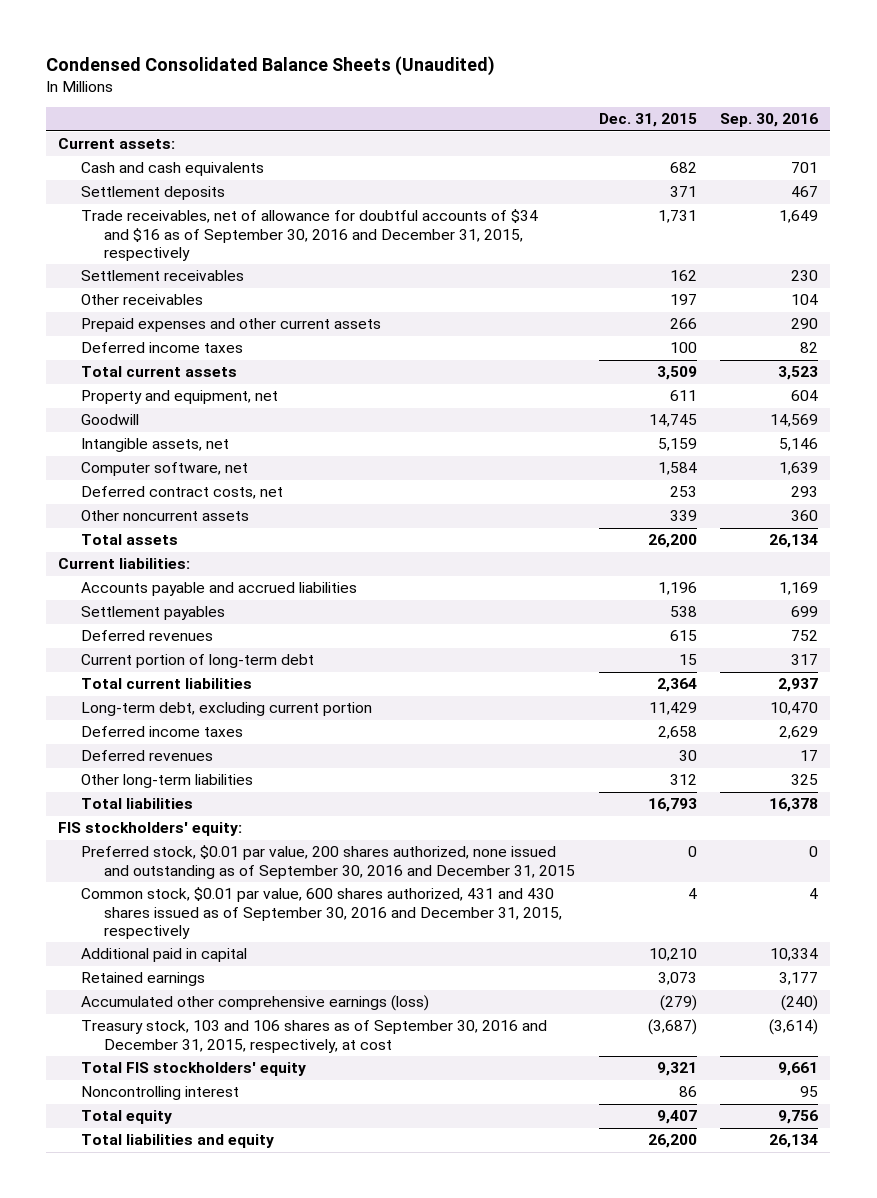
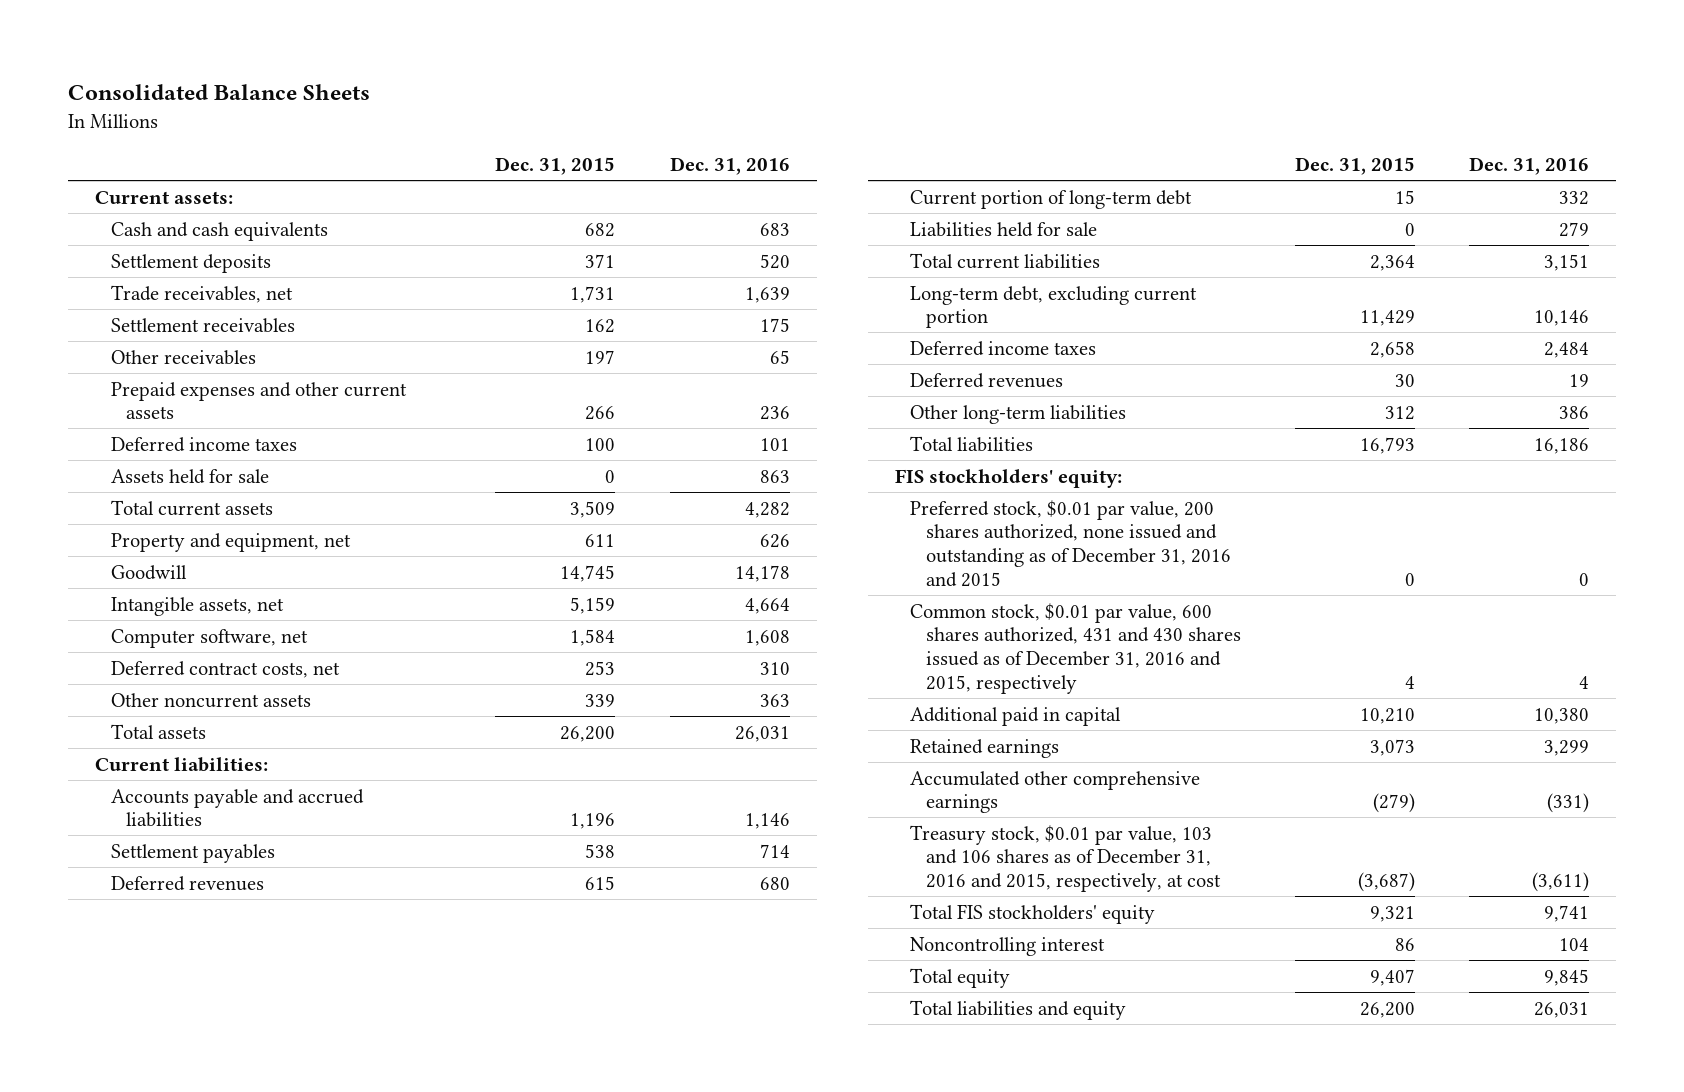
[46,55,496,76] Condensed Consolidated Balance Sheets (Unaudited) -> [68,84,371,101] Consolidated Balance Sheets
[720,113,819,128] Sep. 30, 2016 -> none
none -> [669,156,790,175] Dec. 31, 2016
[81,209,539,261] Trade receivables, net of allowance for doubtful accounts of $34 and $16 as of September 30, 2016 and December 31, 2015, respectively -> [110,284,293,303] Trade receivables, net
none -> [110,468,269,484] Assets held for sale
none -> [910,221,1098,237] Liabilities held for sale
[81,845,575,879] Preferred stock, $0.01 par value, 200 shares authorized, none issued and outstanding as of September 30, 2016 and December 31, 2015 -> [910,499,1231,587] Preferred stock, $0.01 par value, 200 shares authorized, none issued and outstanding as of December 31, 2016 and 2015
[81,887,562,939] Common stock, $0.01 par value, 600 shares authorized, 431 and 430 shares issued as of September 30, 2016 and December 31, 2015, respectively -> [910,602,1241,694] Common stock, $0.01 par value, 600 shares authorized, 431 and 430 shares issued as of December 31, 2016 and 2015, respectively
[81,995,430,1012] Accumulated other comprehensive earnings (loss) -> [910,770,1201,814] Accumulated other comprehensive earnings
[81,1020,548,1053] Treasury stock, 103 and 106 shares as of September 30, 2016 and December 31, 2015, respectively, at cost -> [910,824,1221,893] Treasury stock, $0.01 par value, 103 and 106 shares as of December 31, 2016 and 2015, respectively, at cost

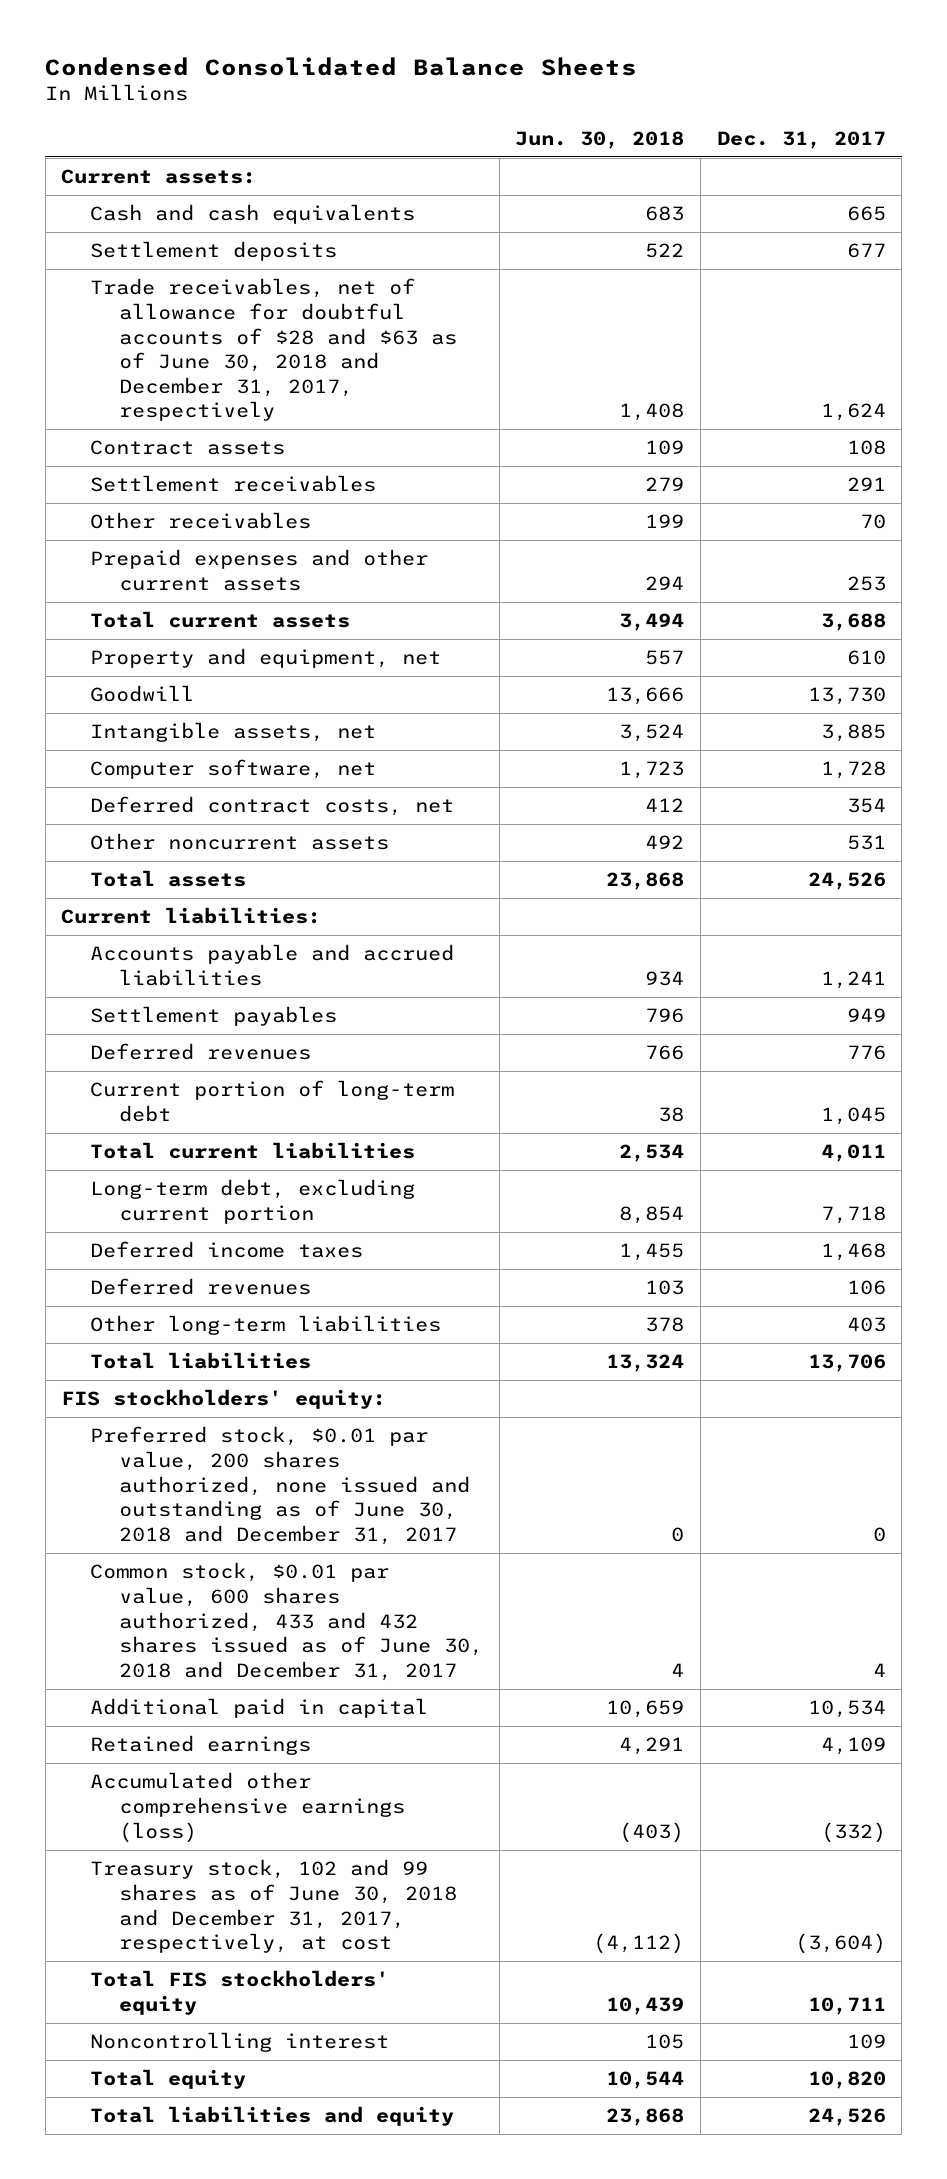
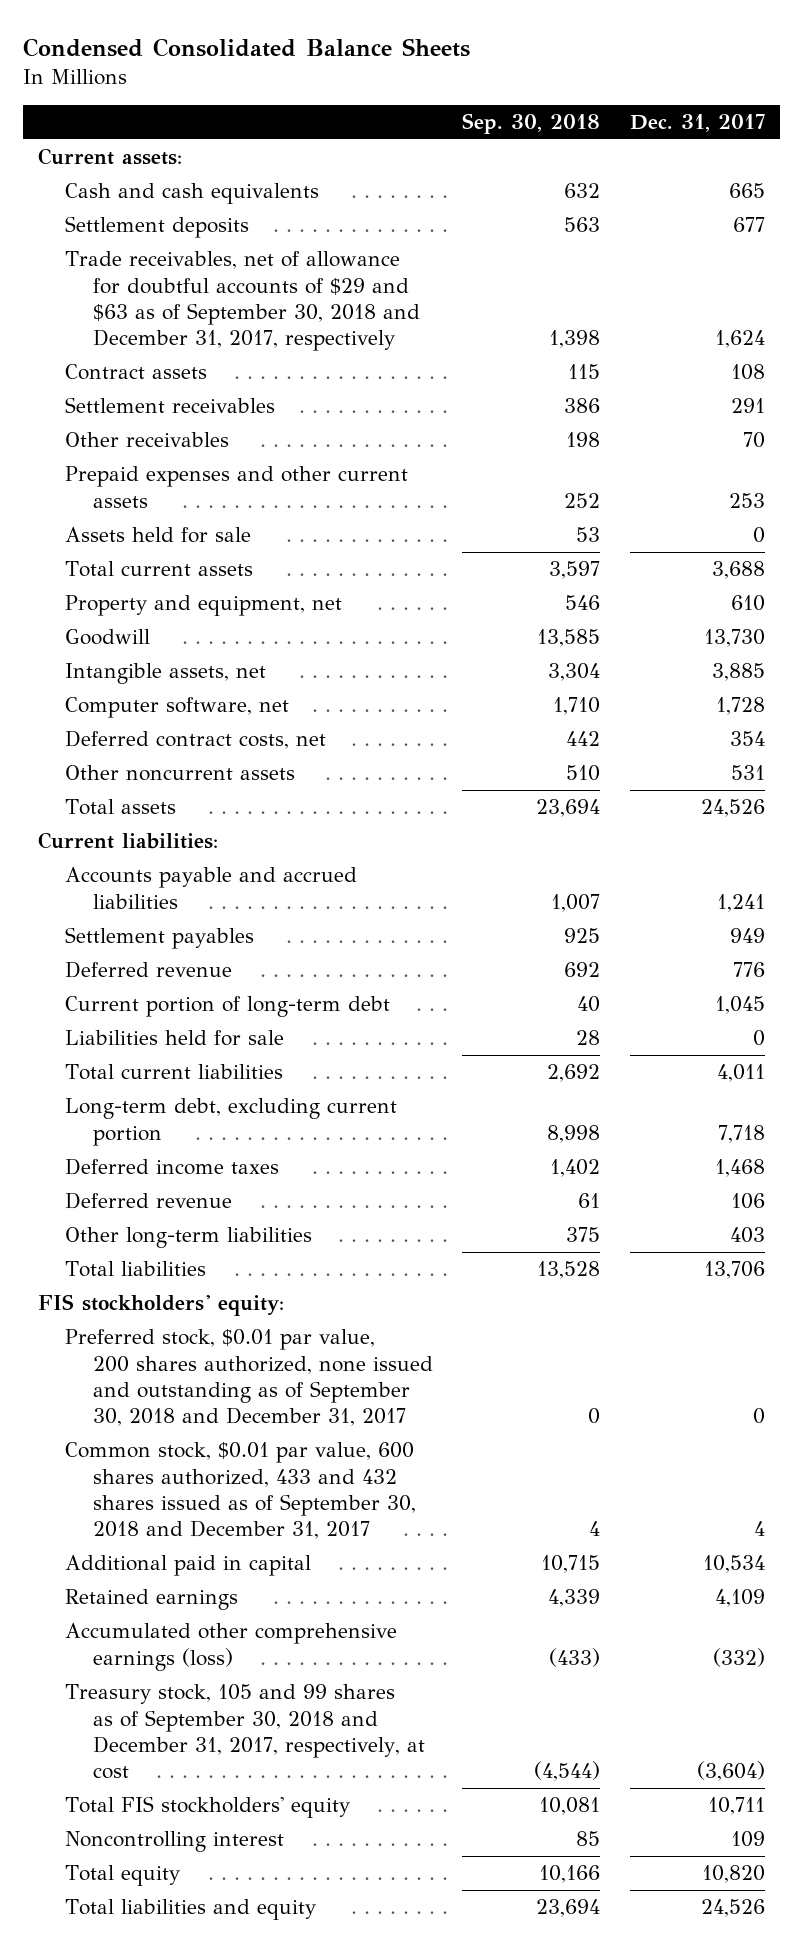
[515,130,685,149] Jun. 30, 2018 -> none
none -> [462,112,601,134] Sep. 30, 2018
[90,278,458,422] Trade receivables, net of allowance for doubtful accounts of $28 and $63 as of June 30, 2018 and December 31, 2017, respectively -> [65,251,420,352] Trade receivables, net of allowance for doubtful accounts of $29 and $63 as of September 30, 2018 and December 31, 2017, respectively
none -> [65,527,252,544] Assets held for sale
[90,1043,312,1061] Deferred revenues -> [65,961,233,979] Deferred revenue
none -> [65,1030,285,1047] Liabilities held for sale
[90,1278,312,1296] Deferred revenues -> none
none -> [65,1192,233,1210] Deferred revenue
[90,1426,471,1545] Preferred stock, $0.01 par value, 200 shares authorized, none issued and outstanding as of June 30, 2018 and December 31, 2017 -> [65,1329,433,1427] Preferred stock, $0.01 par value, 200 shares authorized, none issued and outstanding as of September 30, 2018 and December 31, 2017
[90,1562,484,1681] Common stock, $0.01 par value, 600 shares authorized, 433 and 432 shares issued as of June 30, 2018 and December 31, 2017 -> [65,1442,416,1540] Common stock, $0.01 par value, 600 shares authorized, 433 and 432 shares issued as of September 30, 2018 and December 31, 2017
[90,1859,458,1954] Treasury stock, 102 and 99 shares as of June 30, 2018 and December 31, 2017, respectively, at cost -> [65,1684,425,1780] Treasury stock, 105 and 99 shares as of September 30, 2018 and December 31, 2017, respectively, at cost

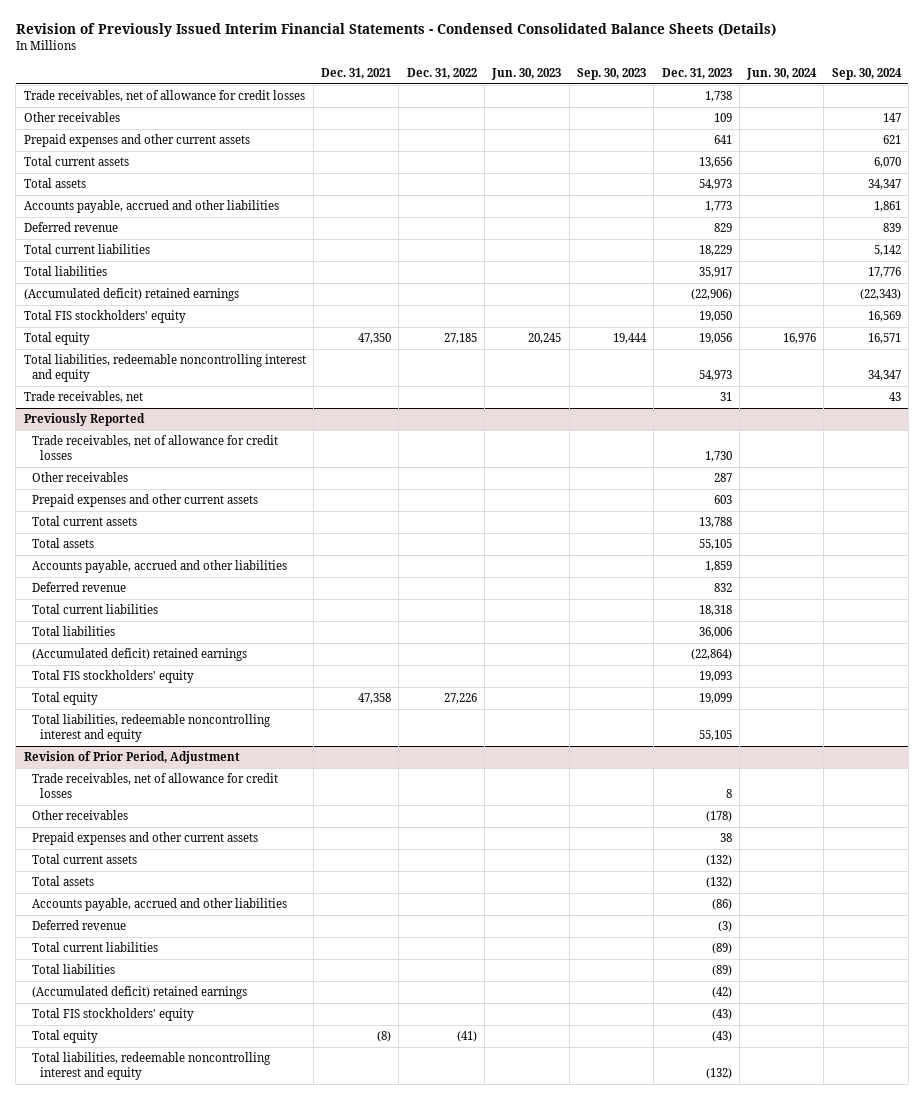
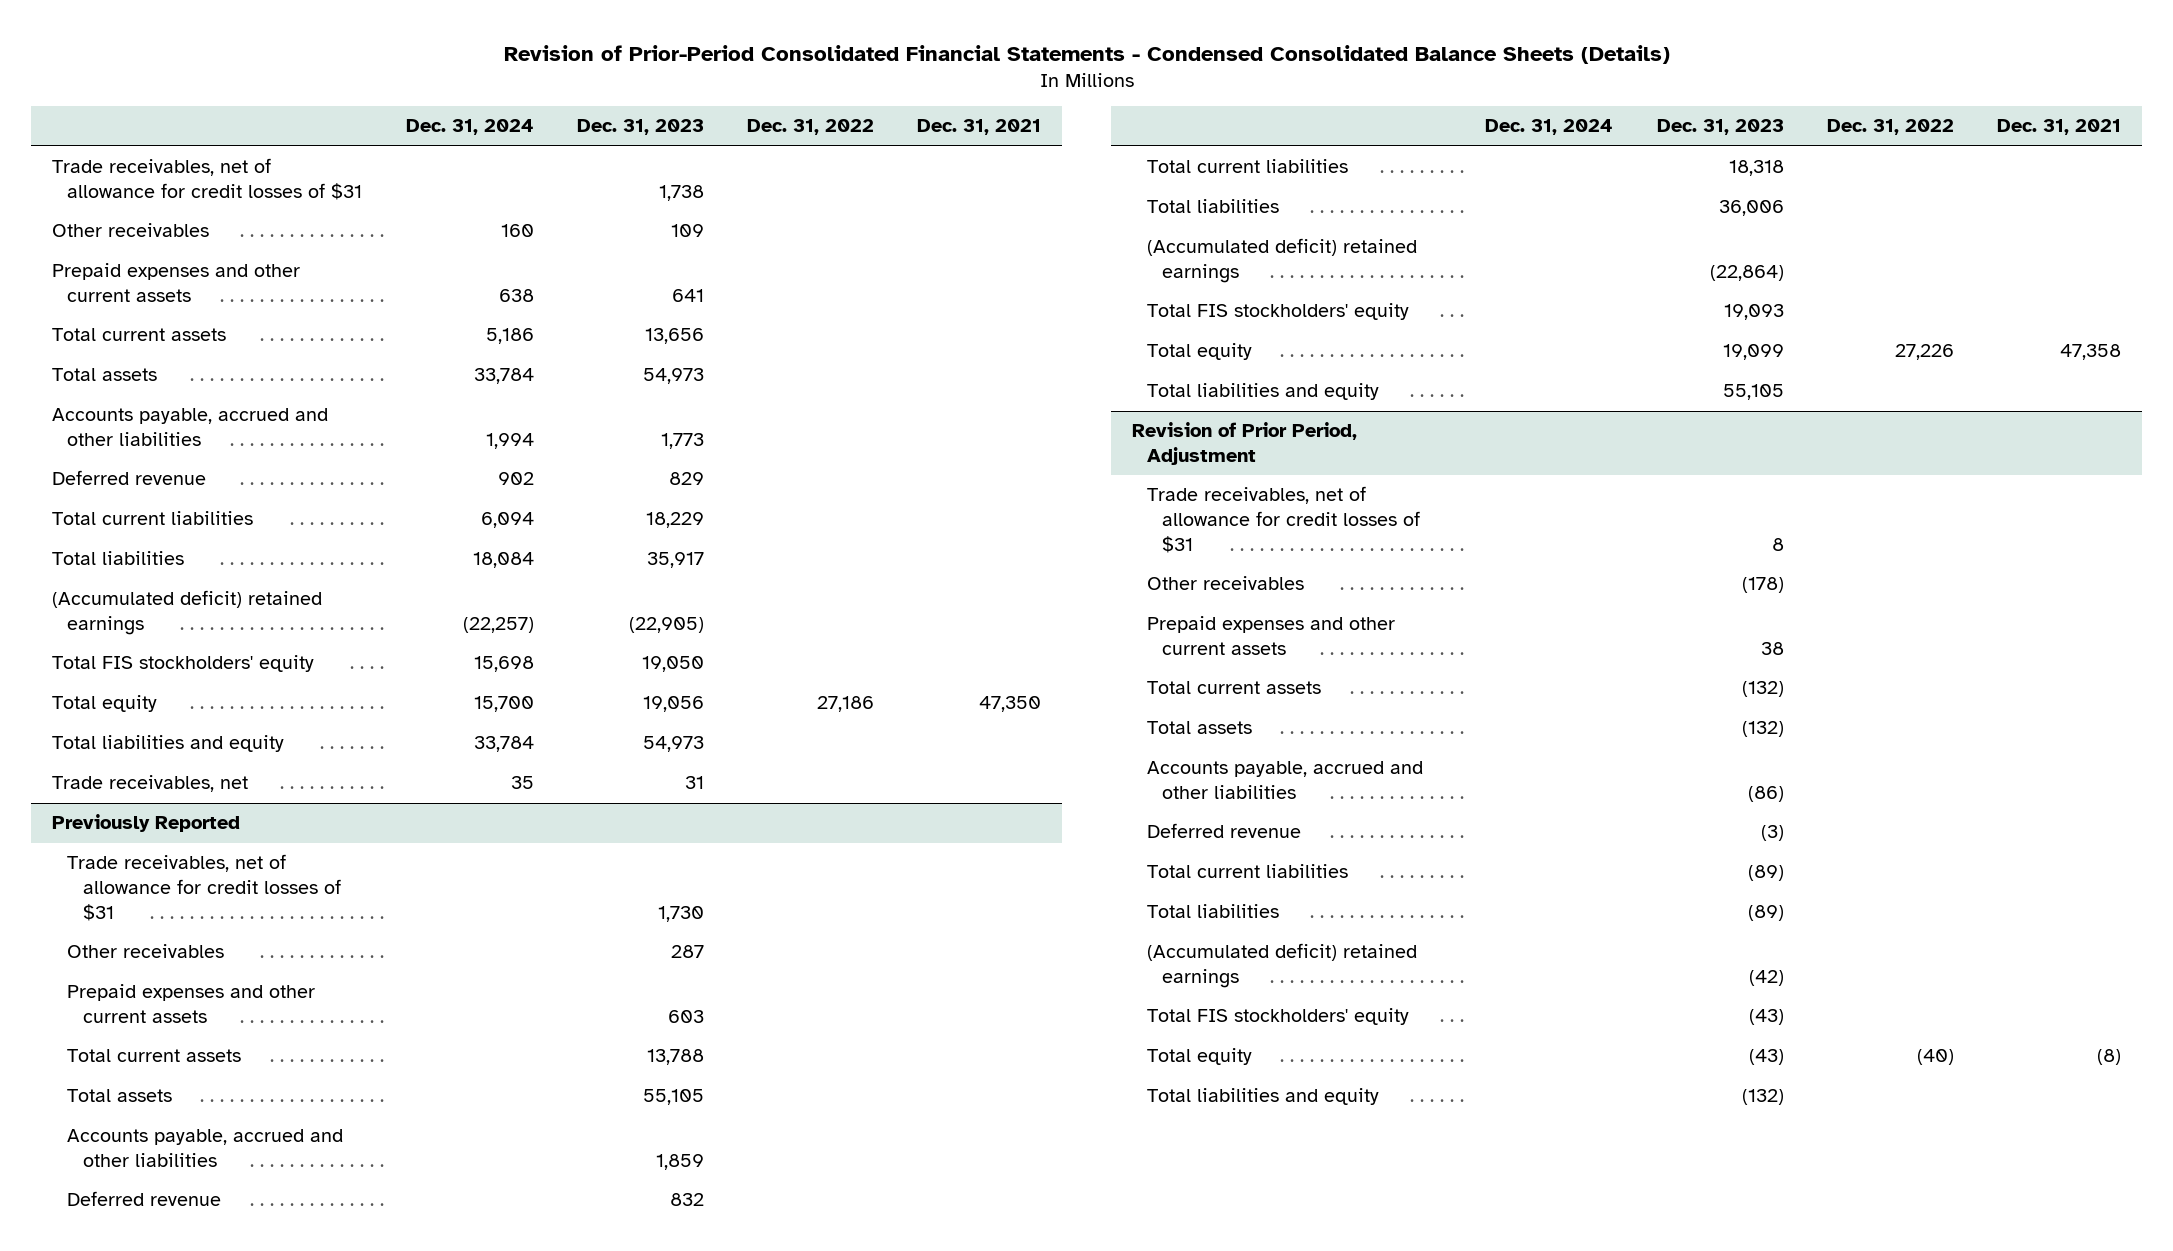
[15,22,776,37] Revision of Previously Issued Interim Financial Statements - Condensed Consolidated Balance Sheets (Details) -> [503,44,1670,64] Revision of Prior-Period Consolidated Financial Statements - Condensed Consolidated Balance Sheets (Details)
[491,67,562,80] Jun. 30, 2023 -> none
[576,67,646,80] Sep. 30, 2023 -> none
[746,67,818,80] Jun. 30, 2024 -> none
[831,67,902,80] Sep. 30, 2024 -> none
none -> [405,119,534,136] Dec. 31, 2024
[23,90,305,103] Trade receivables, net of allowance for credit losses -> [52,158,363,201] Trade receivables, net of allowance for credit losses of $31
[690,289,732,301] (22,906) -> [628,617,704,634] (22,905)
[443,333,477,345] 27,185 -> [816,696,874,713] 27,186
[23,354,306,382] Total liabilities, redeemable noncontrolling interest and equity -> [52,735,285,753] Total liabilities and equity
[31,435,278,460] Trade receivables, net of allowance for credit losses -> [67,854,341,921] Trade receivables, net of allowance for credit losses of $31
[31,714,271,742] Total liabilities, redeemable noncontrolling interest and equity -> [1147,383,1380,401] Total liabilities and equity
[31,773,278,798] Trade receivables, net of allowance for credit losses -> [1147,486,1421,553] Trade receivables, net of allowance for credit losses of $31
[456,1031,477,1043] (41) -> [1916,1049,1954,1066] (40)
[31,1052,271,1080] Total liabilities, redeemable noncontrolling interest and equity -> [1147,1088,1380,1106] Total liabilities and equity

